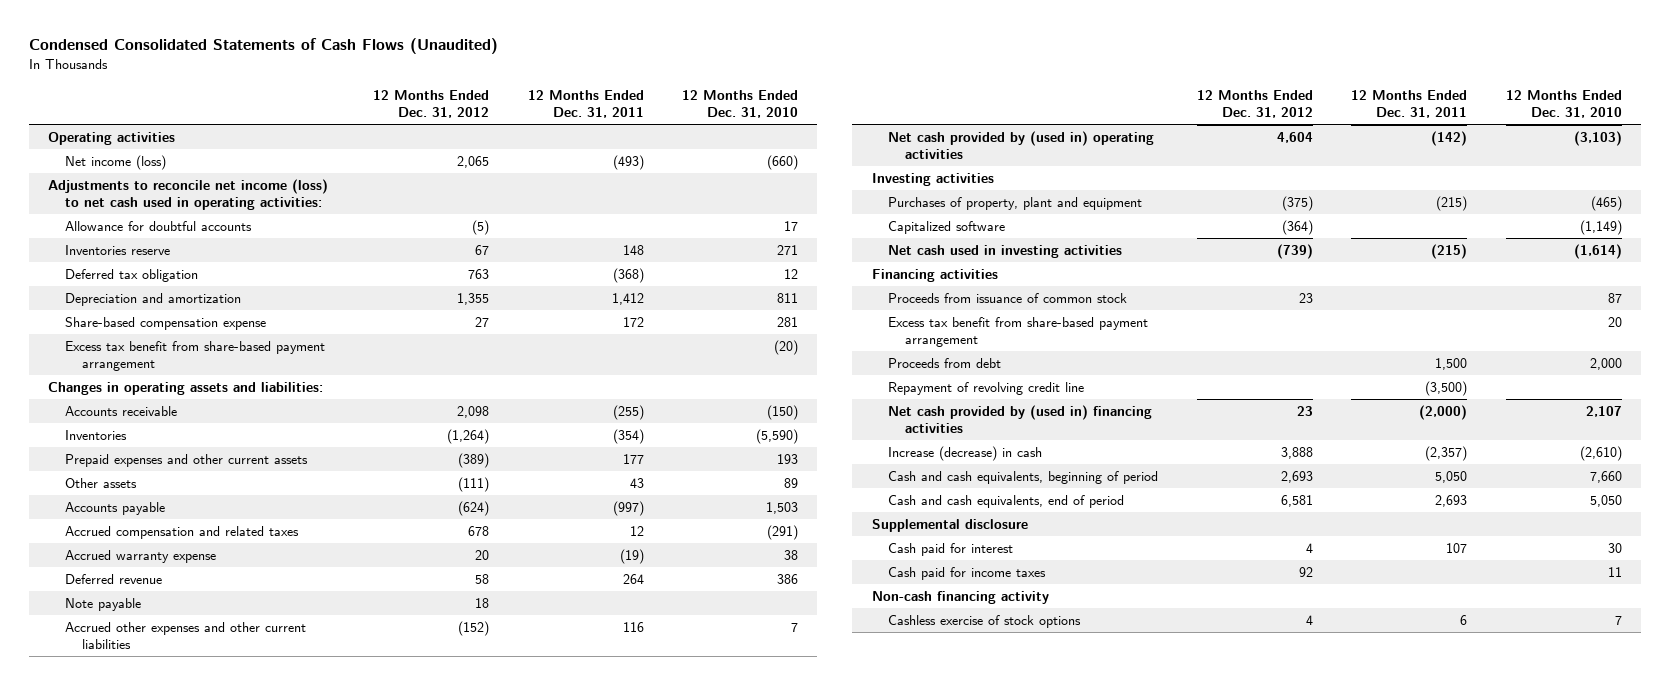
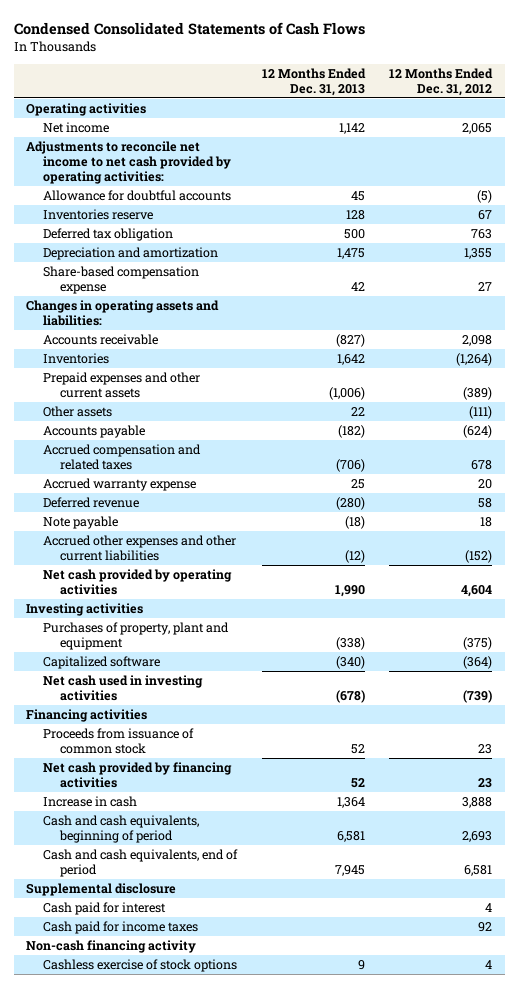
[28,38,498,55] Condensed Consolidated Statements of Cash Flows (Unaudited) -> [14,21,366,35] Condensed Consolidated Statements of Cash Flows
[527,89,644,119] 12 Months Ended Dec. 31, 2011 -> none
[682,89,799,119] 12 Months Ended Dec. 31, 2010 -> none
none -> [261,68,366,96] 12 Months Ended Dec. 31, 2013
[64,154,166,170] Net income (loss) -> [43,122,110,134] Net income
[47,178,328,210] Adjustments to reconcile net income (loss) to net cash used in operating activities: -> [26,141,232,185] Adjustments to reconcile net income to net cash provided by operating activities:
[64,340,325,371] Excess tax benefit from share-based payment arrangement -> none
[888,130,1155,159] Net cash provided by (used in) operating activities -> [43,569,233,596] Net cash provided by operating activities
[888,316,1149,347] Excess tax benefit from share-based payment arrangement -> none
[888,357,1002,368] Proceeds from debt -> none
[888,381,1085,395] Repayment of revolving credit line -> none
[888,404,1153,433] Net cash provided by (used in) financing activities -> [43,762,233,789] Net cash provided by financing activities
[888,445,1043,461] Increase (decrease) in cash -> [43,796,138,808] Increase in cash

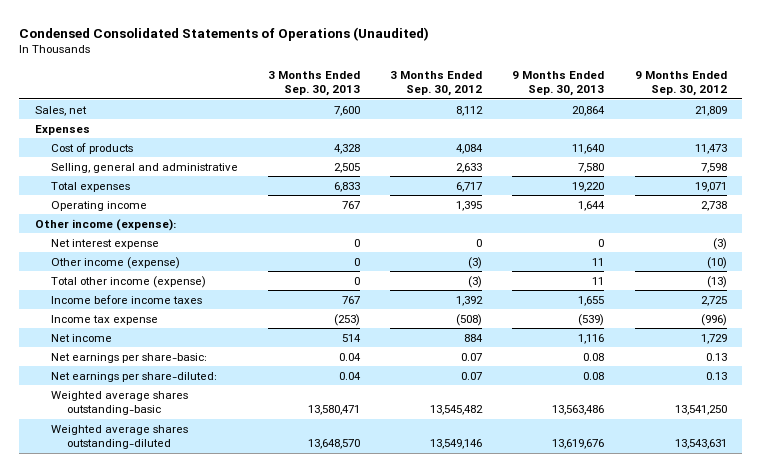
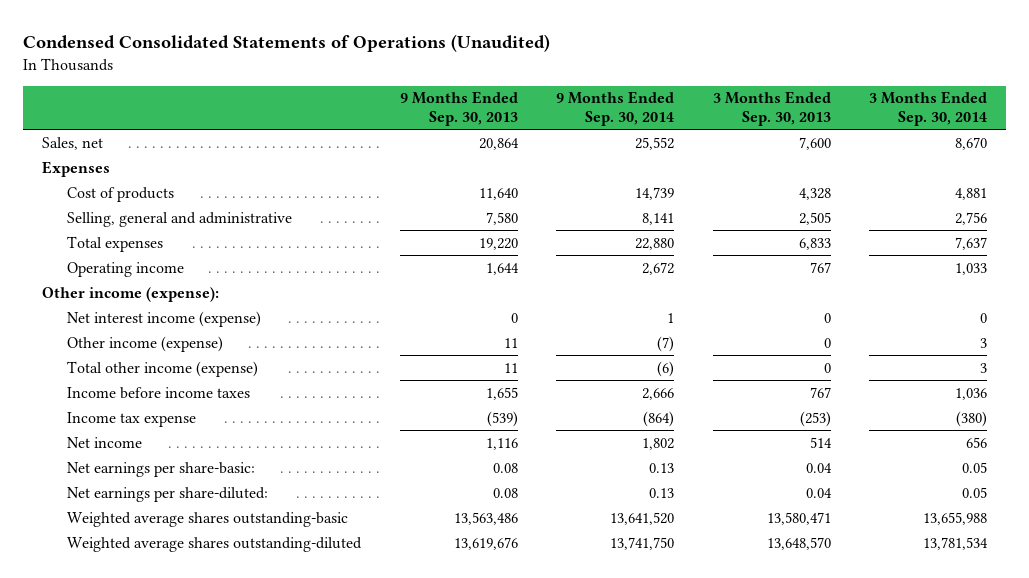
[390,70,483,97] 3 Months Ended Sep. 30, 2012 -> none
[634,70,727,97] 9 Months Ended Sep. 30, 2012 -> none
none -> [556,91,675,127] 9 Months Ended Sep. 30, 2014
none -> [869,91,988,127] 3 Months Ended Sep. 30, 2014
[50,238,159,249] Net interest expense -> [67,310,262,327] Net interest income (expense)

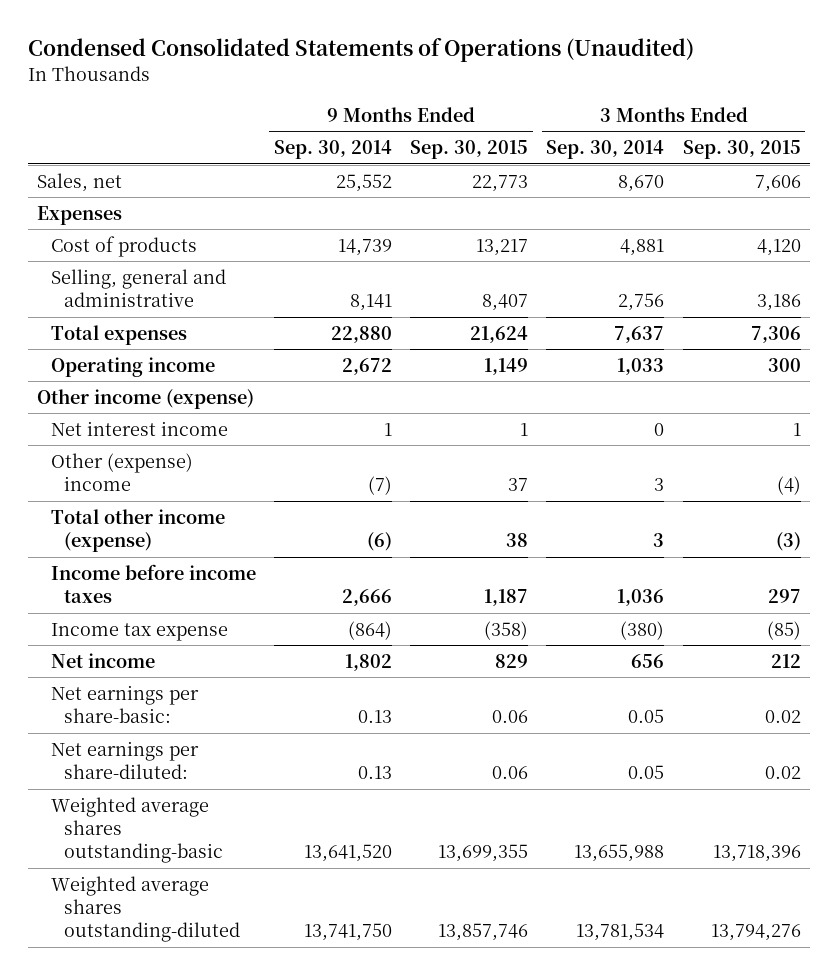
[399,91,518,127] 9 Months Ended Sep. 30, 2013 -> none
[712,91,831,127] 3 Months Ended Sep. 30, 2013 -> none
none -> [410,140,529,160] Sep. 30, 2015
none -> [682,140,801,160] Sep. 30, 2015
[42,286,220,302] Other income (expense): -> [37,388,255,409] Other income (expense)
[67,310,262,327] Net interest income (expense) -> [50,420,228,436] Net interest income
[67,335,224,352] Other income (expense) -> [50,452,193,492] Other (expense) income

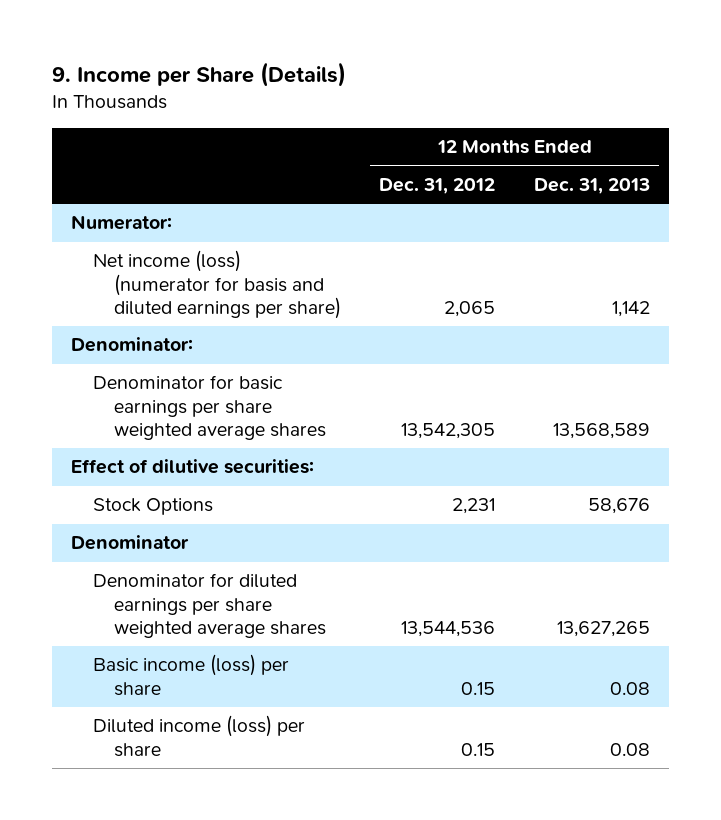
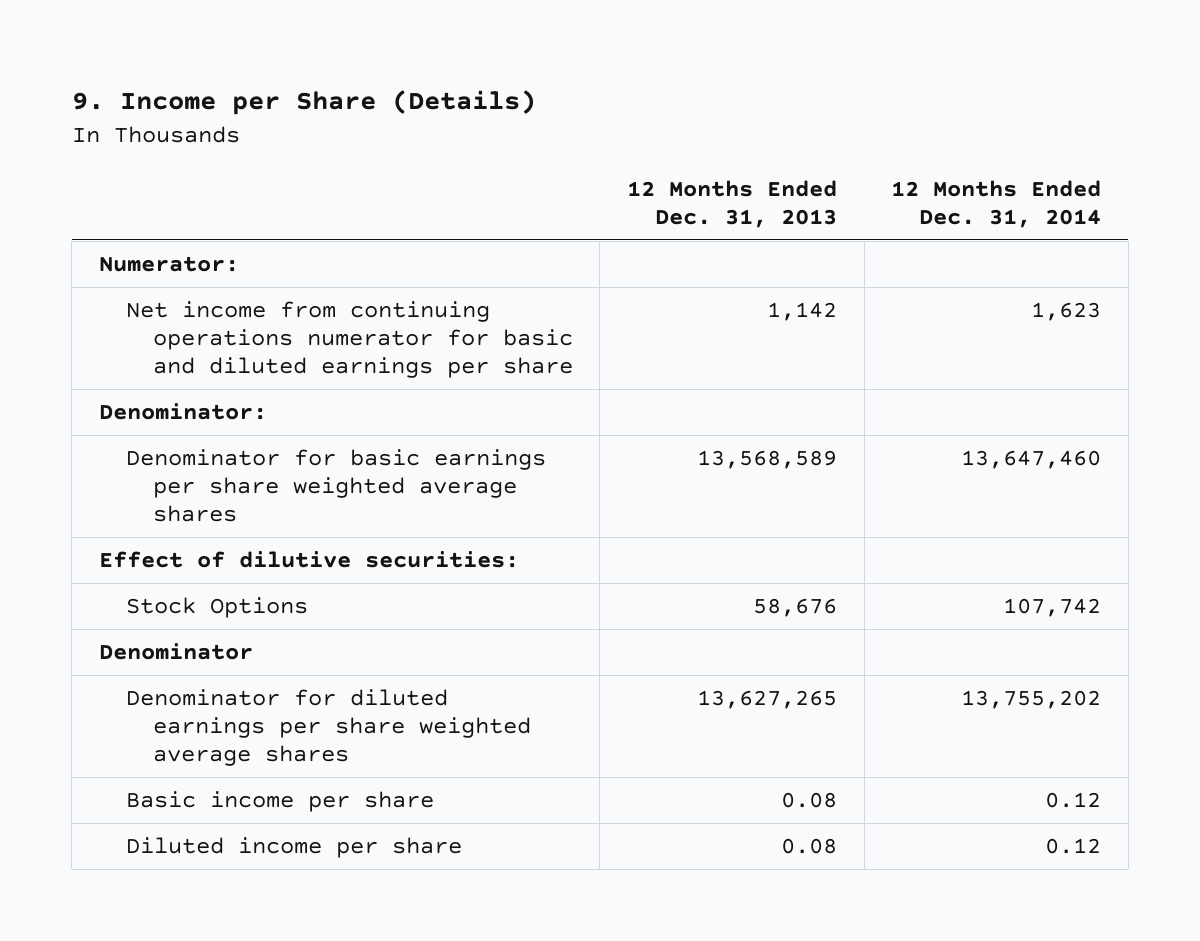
[379,177,496,194] Dec. 31, 2012 -> none
none -> [891,179,1102,228] 12 Months Ended Dec. 31, 2014
[92,250,341,319] Net income (loss) (numerator for basis and diluted earnings per share) -> [125,301,573,379] Net income from continuing operations numerator for basic and diluted earnings per share
[92,654,289,696] Basic income (loss) per share -> [125,791,434,813] Basic income per share
[92,715,305,757] Diluted income (loss) per share -> [125,837,462,859] Diluted income per share

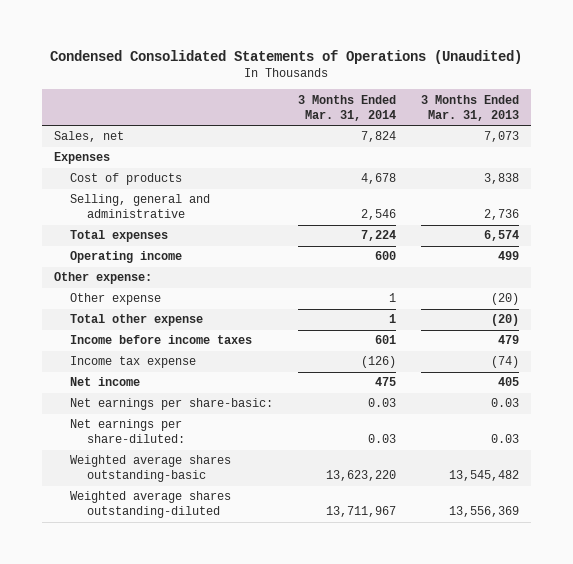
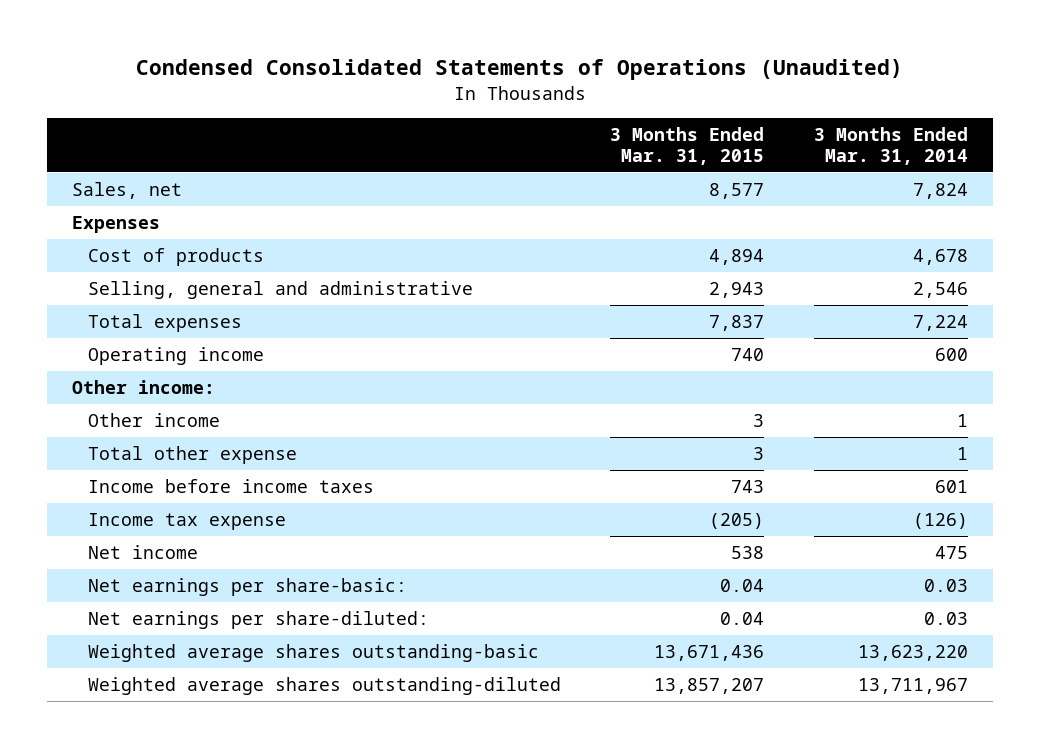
[420,94,519,121] 3 Months Ended Mar. 31, 2013 -> none
none -> [610,126,765,165] 3 Months Ended Mar. 31, 2015
[53,272,152,285] Other expense: -> [72,380,216,395] Other income:
[70,293,162,306] Other expense -> [87,413,220,428] Other income

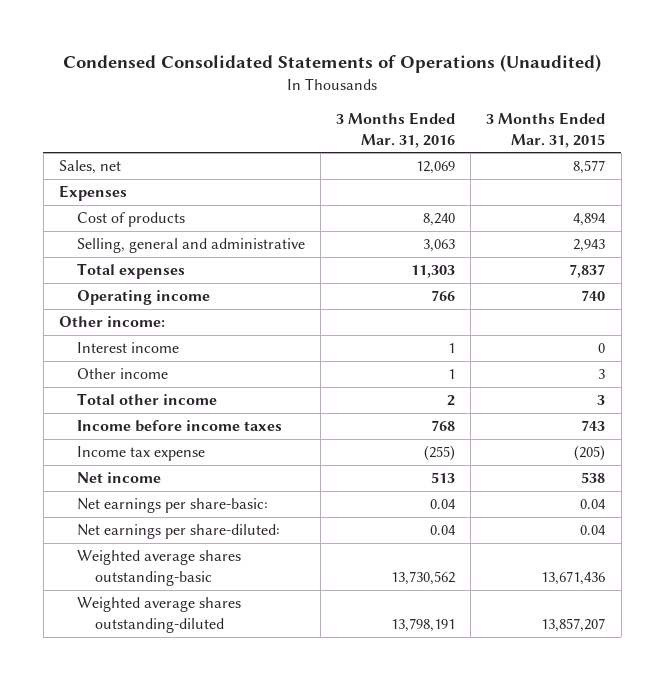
[814,126,969,165] 3 Months Ended Mar. 31, 2014 -> none
none -> [336,112,456,148] 3 Months Ended Mar. 31, 2016
none -> [77,342,180,354] Interest income
[87,446,297,465] Total other expense -> [77,393,218,406] Total other income

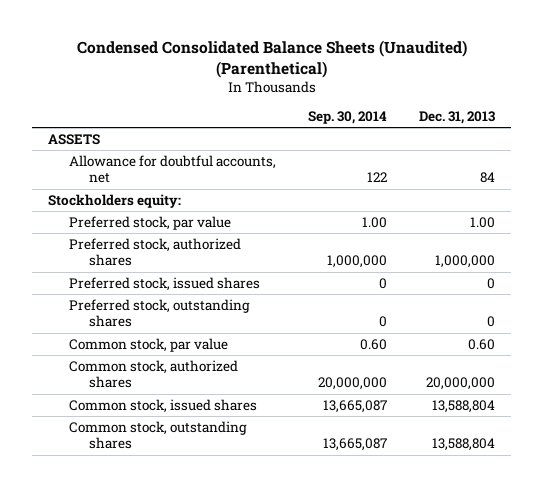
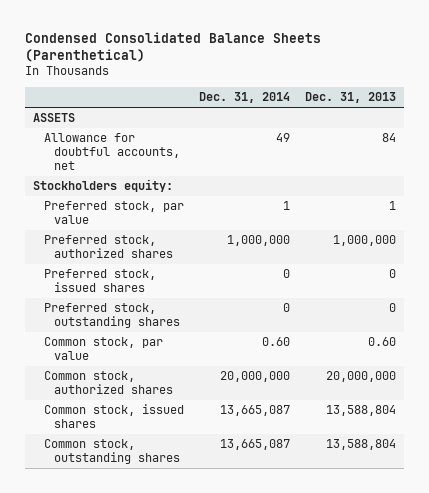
[76,40,467,78] Condensed Consolidated Balance Sheets (Unaudited) (Parenthetical) -> [25,31,322,63] Condensed Consolidated Balance Sheets (Parenthetical)
[307,111,387,125] Sep. 30, 2014 -> none
none -> [198,92,290,104] Dec. 31, 2014
[469,216,495,228] 1.00 -> [389,201,397,211] 1

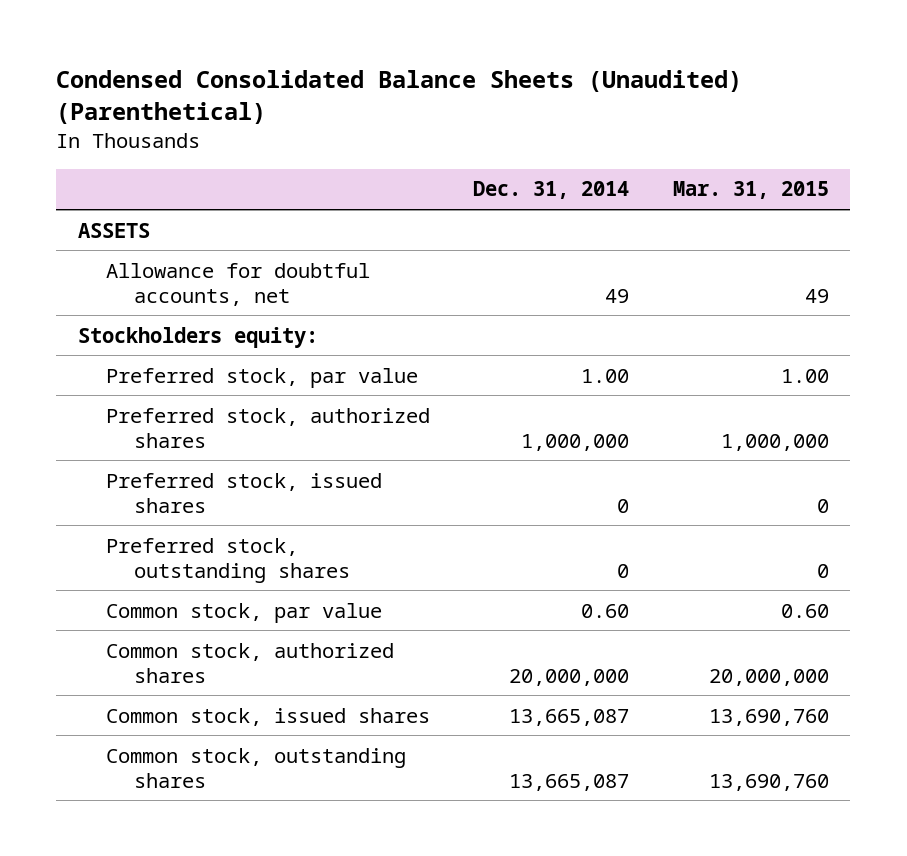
[25,31,322,63] Condensed Consolidated Balance Sheets (Parenthetical) -> [56,70,743,125] Condensed Consolidated Balance Sheets (Unaudited) (Parenthetical)
[305,92,397,104] Dec. 31, 2013 -> none
none -> [672,181,829,200] Mar. 31, 2015
[282,201,290,211] 1 -> [581,368,630,383] 1.00

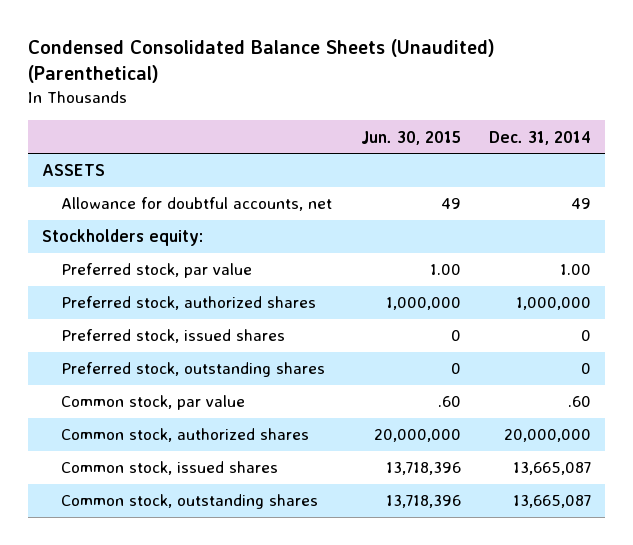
[672,181,829,200] Mar. 31, 2015 -> none
none -> [360,130,461,145] Jun. 30, 2015
[581,603,630,618] 0.60 -> [568,396,592,408] .60

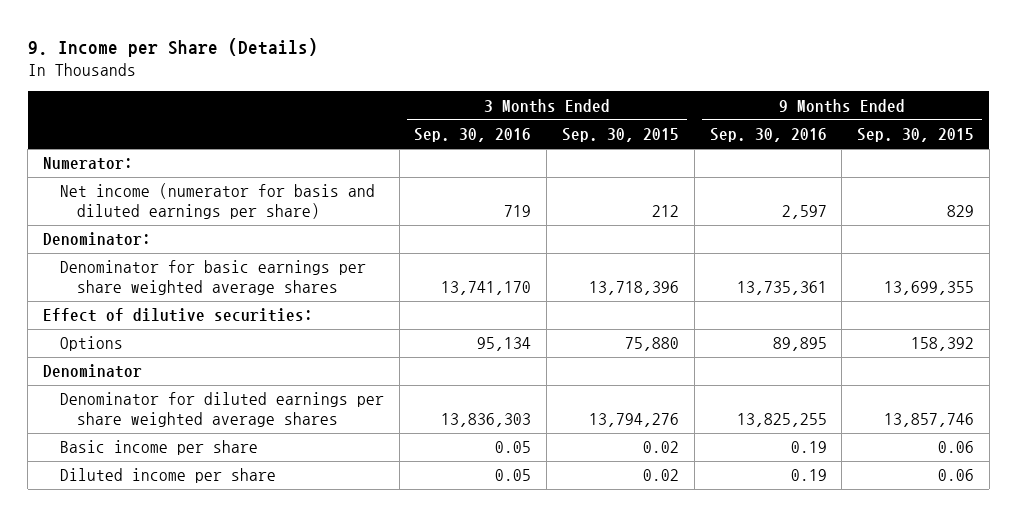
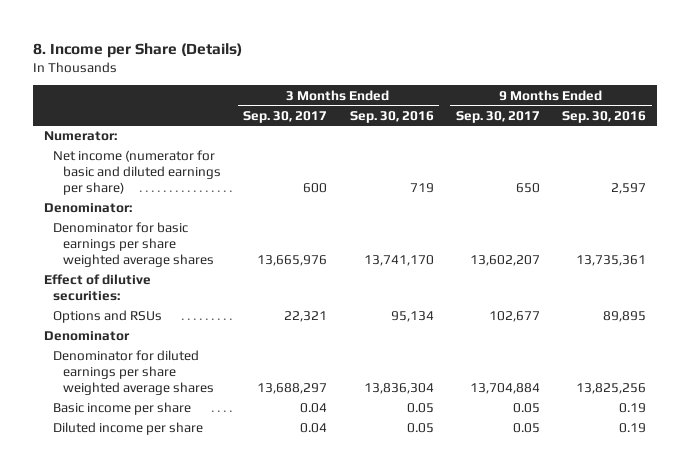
[27,37,318,57] 9. Income per Share (Details) -> [32,42,242,58] 8. Income per Share (Details)
[561,128,679,143] Sep. 30, 2015 -> none
[857,128,975,143] Sep. 30, 2015 -> none
none -> [243,110,328,123] Sep. 30, 2017
none -> [455,110,540,123] Sep. 30, 2017
[59,183,375,219] Net income (numerator for basis and diluted earnings per share) -> [53,150,222,195] Net income (numerator for basic and diluted earnings per share)
[59,336,123,352] Options -> [53,310,163,324] Options and RSUs
[441,412,532,427] 13,836,303 -> [363,382,434,394] 13,836,304
[736,412,827,427] 13,825,255 -> [576,382,647,394] 13,825,256

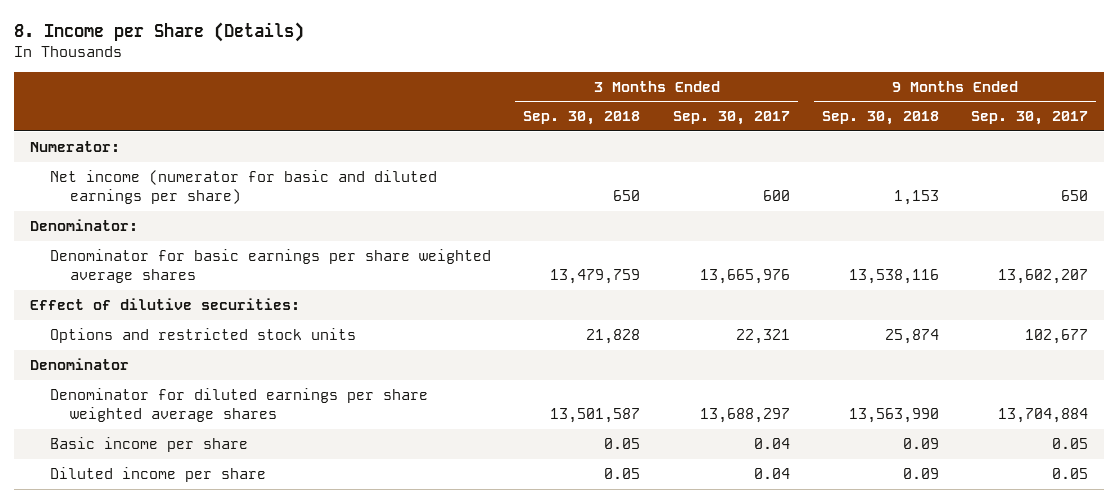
[349,110,434,123] Sep. 30, 2016 -> none
[562,110,647,123] Sep. 30, 2016 -> none
none -> [523,111,641,126] Sep. 30, 2018
none -> [821,111,939,126] Sep. 30, 2018
[53,310,163,324] Options and RSUs -> [50,327,357,343] Options and restricted stock units

